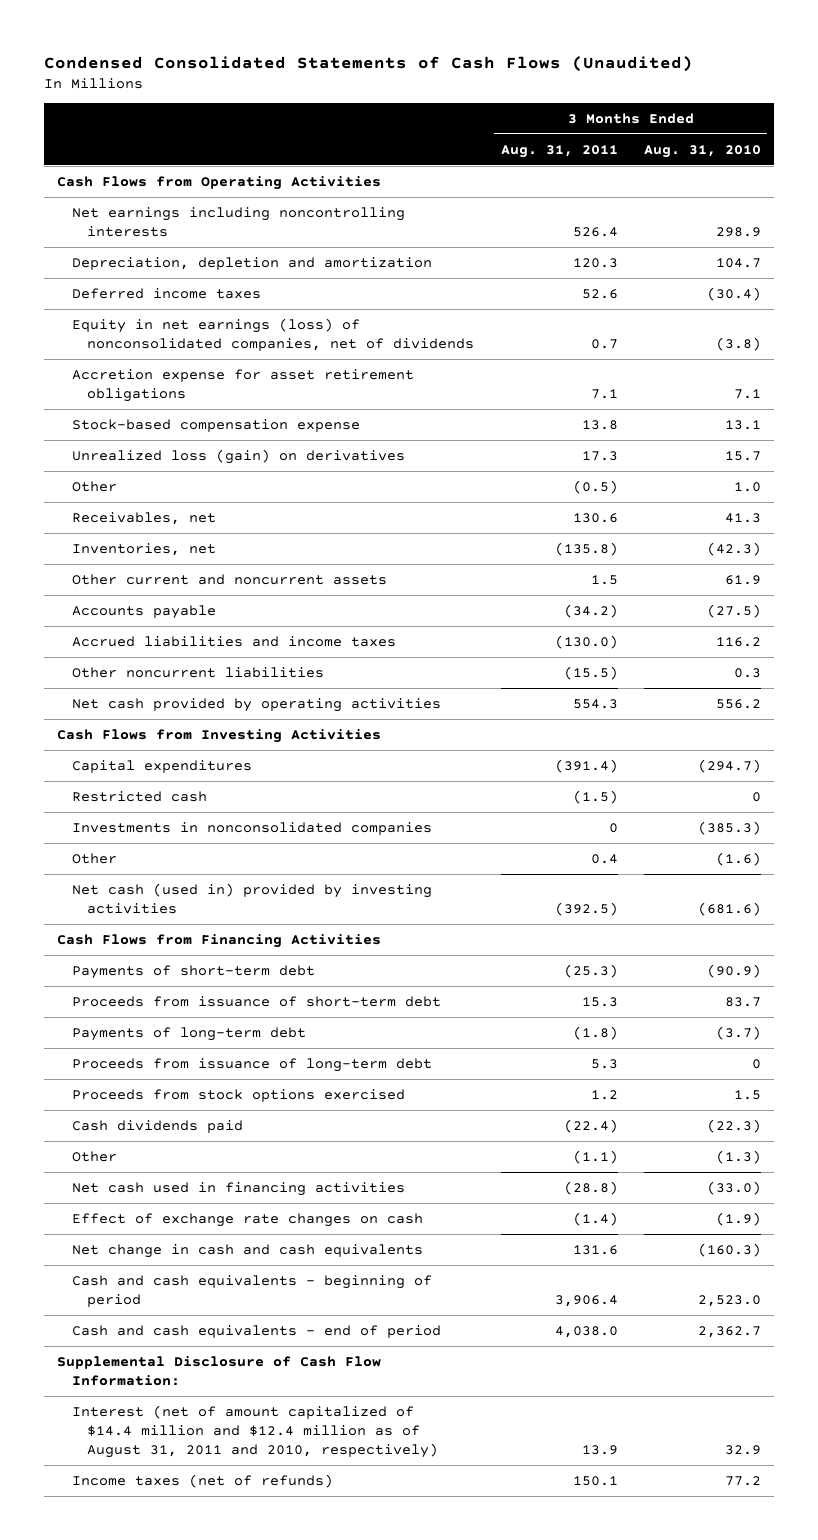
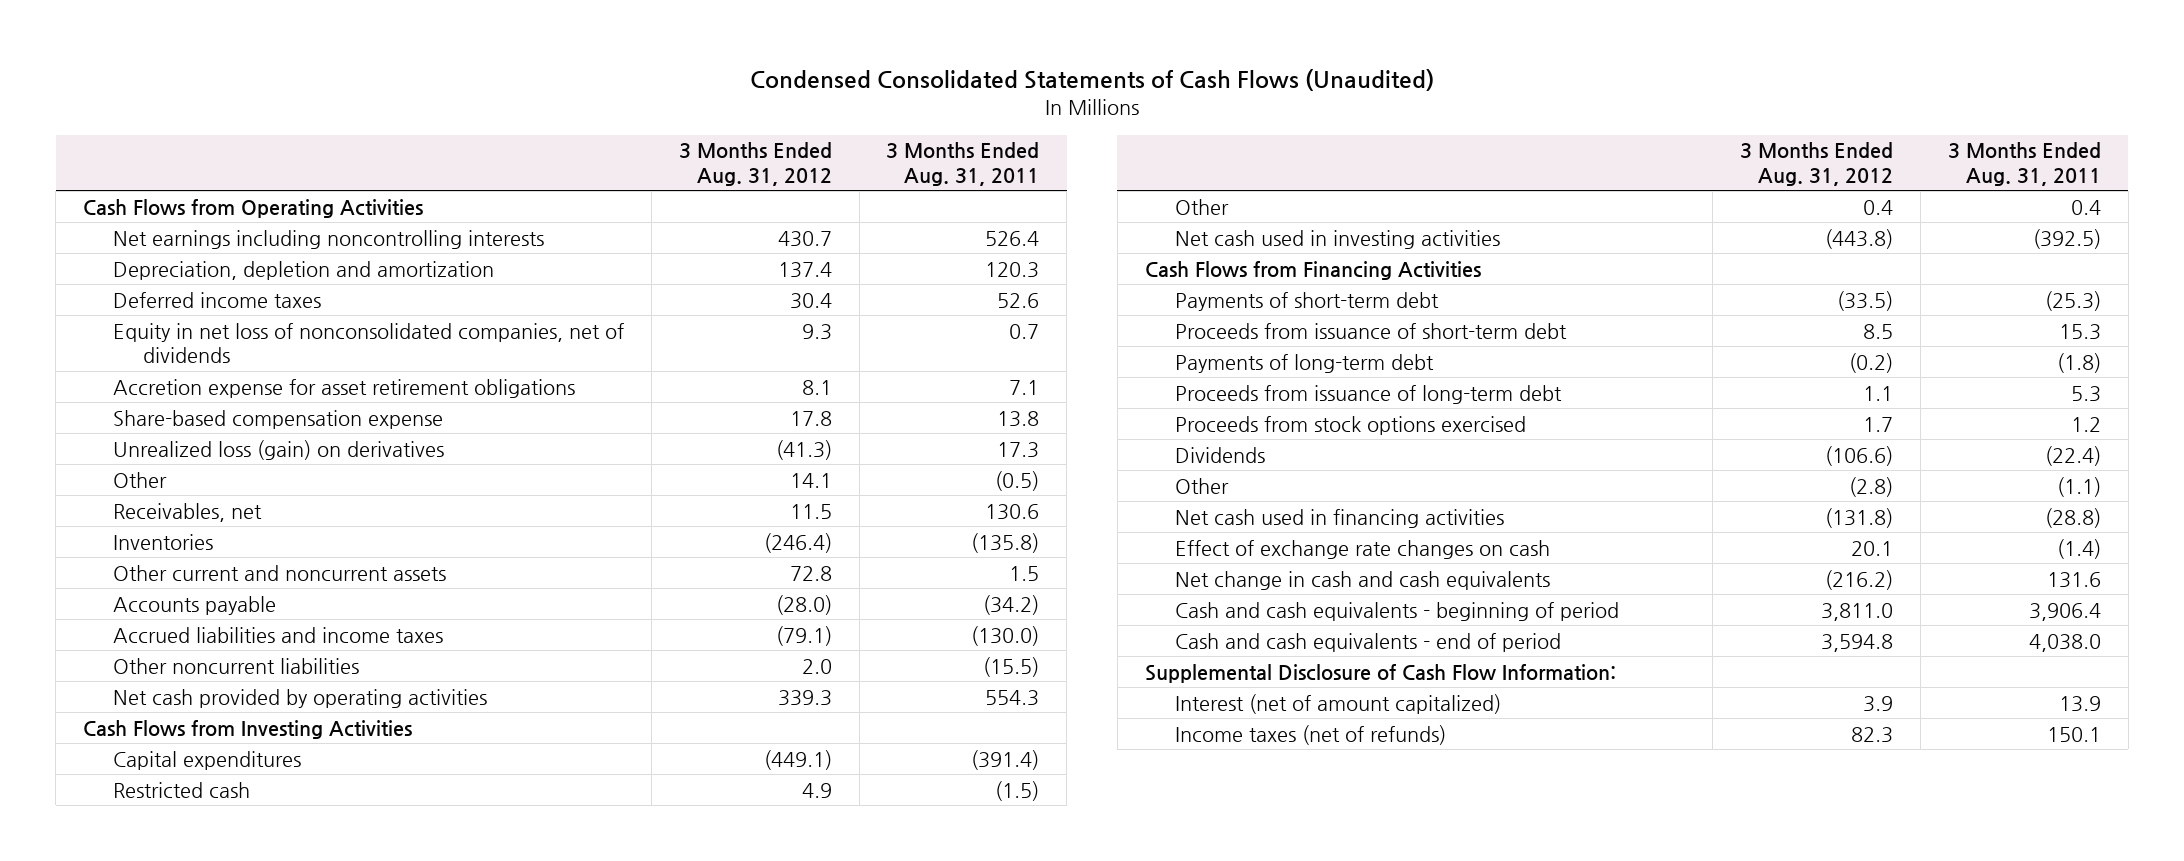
[643,144,761,158] Aug. 31, 2010 -> none
none -> [678,142,832,186] 3 Months Ended Aug. 31, 2012
[72,317,475,351] Equity in net earnings (loss) of nonconsolidated companies, net of dividends -> [113,322,625,364] Equity in net loss of nonconsolidated companies, net of dividends
[72,418,361,432] Stock-based compensation expense -> [113,409,444,429] Share-based compensation expense
[72,542,217,556] Inventories, net -> [113,533,214,550] Inventories
[72,821,433,835] Investments in nonconsolidated companies -> none
[72,882,433,914] Net cash (used in) provided by investing activities -> [1174,229,1500,249] Net cash used in investing activities
[72,1119,244,1133] Cash dividends paid -> [1174,446,1265,463] Dividends
[72,1404,439,1458] Interest (net of amount capitalized of $14.4 million and $12.4 million as of August 31, 2011 and 2010, respectively) -> [1174,693,1501,714] Interest (net of amount capitalized)

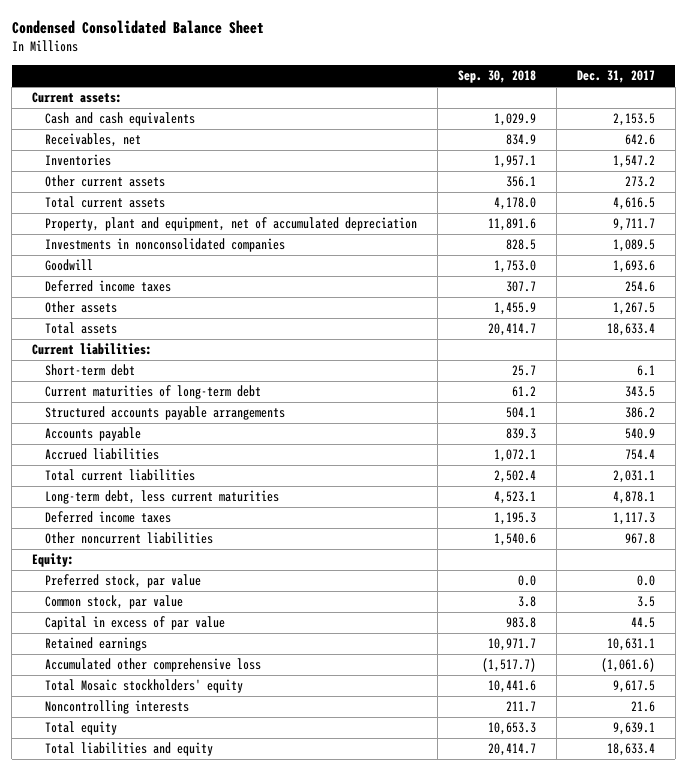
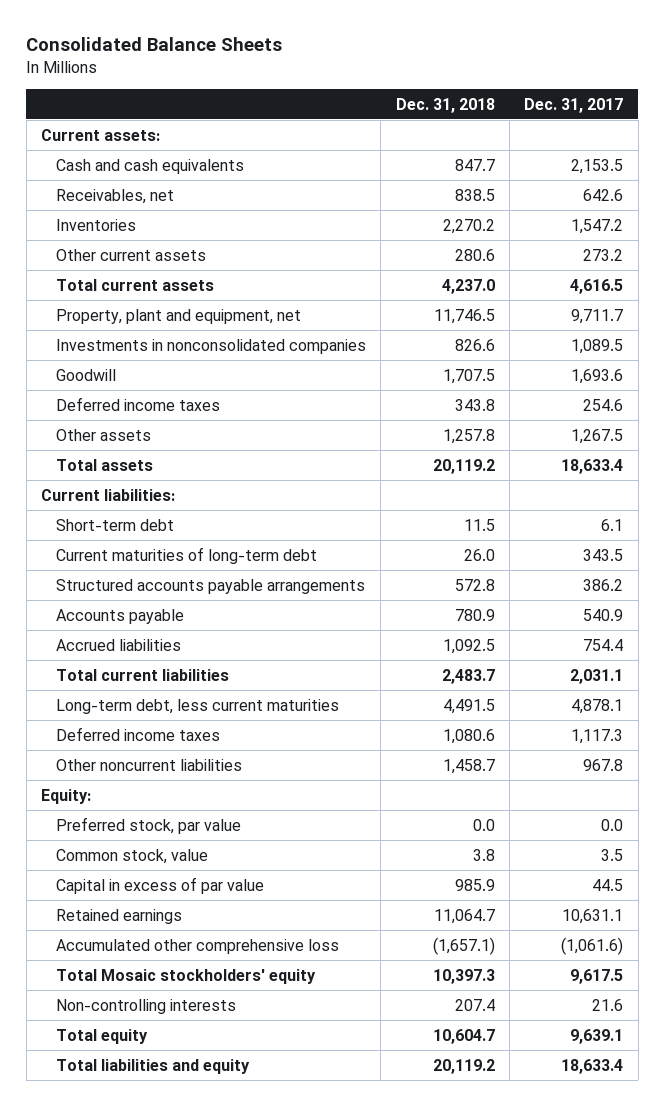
[11,19,264,34] Condensed Consolidated Balance Sheet -> [26,37,283,52] Consolidated Balance Sheets
[458,70,537,84] Sep. 30, 2018 -> none
none -> [395,97,495,113] Dec. 31, 2018
[45,217,418,232] Property, plant and equipment, net of accumulated depreciation -> [55,308,301,324] Property, plant and equipment, net
[45,595,184,610] Common stock, par value -> [55,848,208,864] Common stock, value
[45,700,190,715] Noncontrolling interests -> [55,998,236,1014] Non-controlling interests

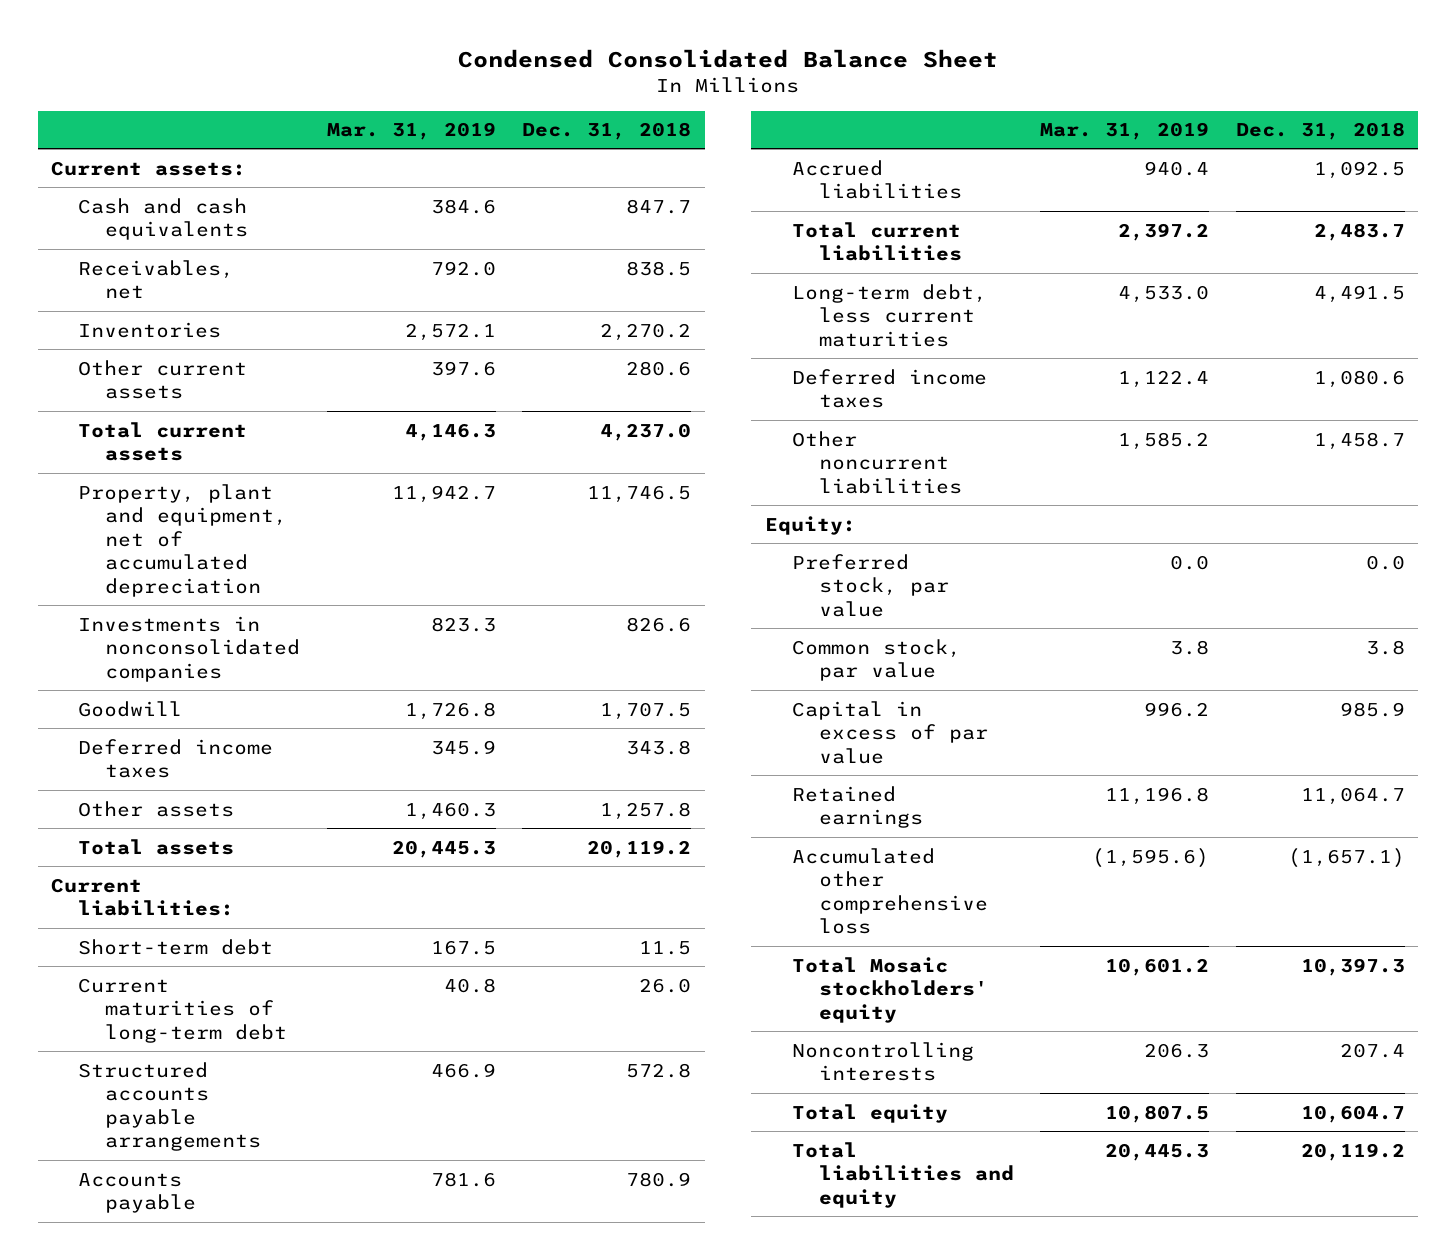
[26,37,283,52] Consolidated Balance Sheets -> [457,48,998,68] Condensed Consolidated Balance Sheet
[524,97,624,113] Dec. 31, 2017 -> none
none -> [326,122,496,141] Mar. 31, 2019
[55,308,301,324] Property, plant and equipment, net -> [77,483,287,597] Property, plant and equipment, net of accumulated depreciation
[55,848,208,864] Common stock, value -> [791,638,961,682] Common stock, par value
[55,998,236,1014] Non-controlling interests -> [791,1041,974,1082] Noncontrolling interests

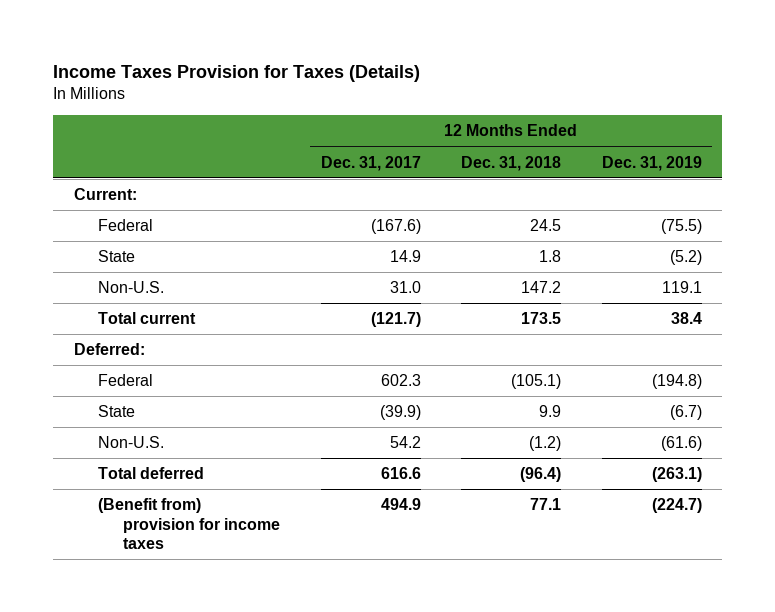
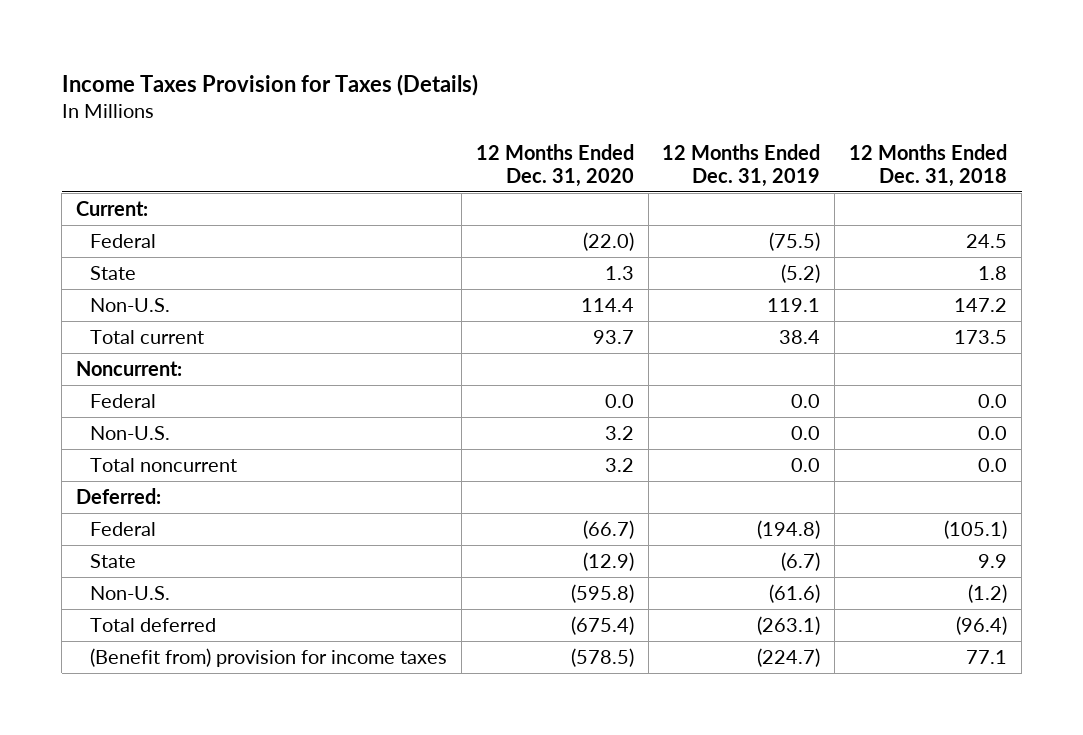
[320,155,421,171] Dec. 31, 2017 -> none
none -> [475,143,634,187] 12 Months Ended Dec. 31, 2020
none -> [75,360,182,376] Noncurrent:
none -> [90,393,157,408] Federal
none -> [90,425,171,440] Non-U.S.
none -> [90,457,238,472] Total noncurrent

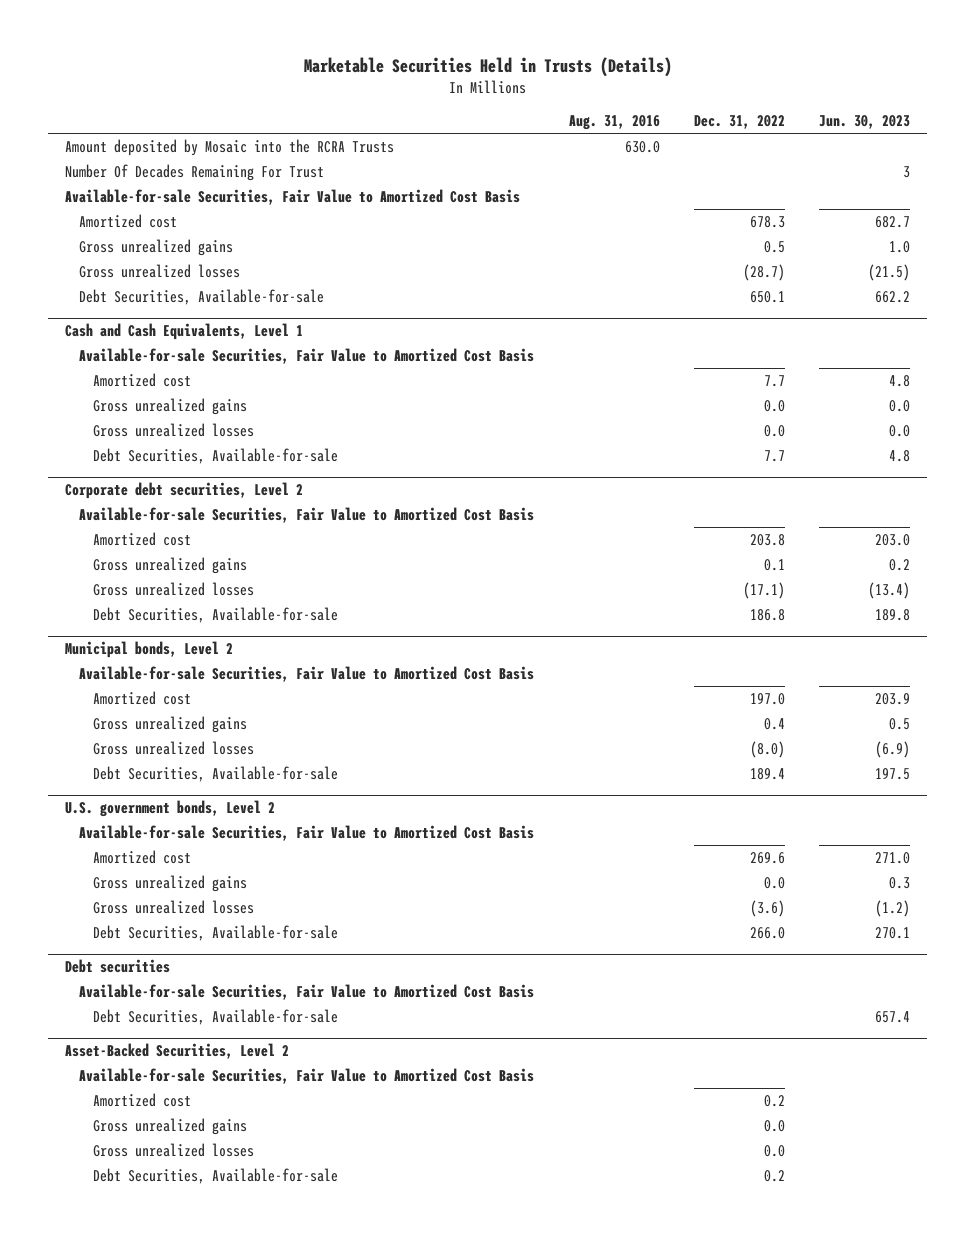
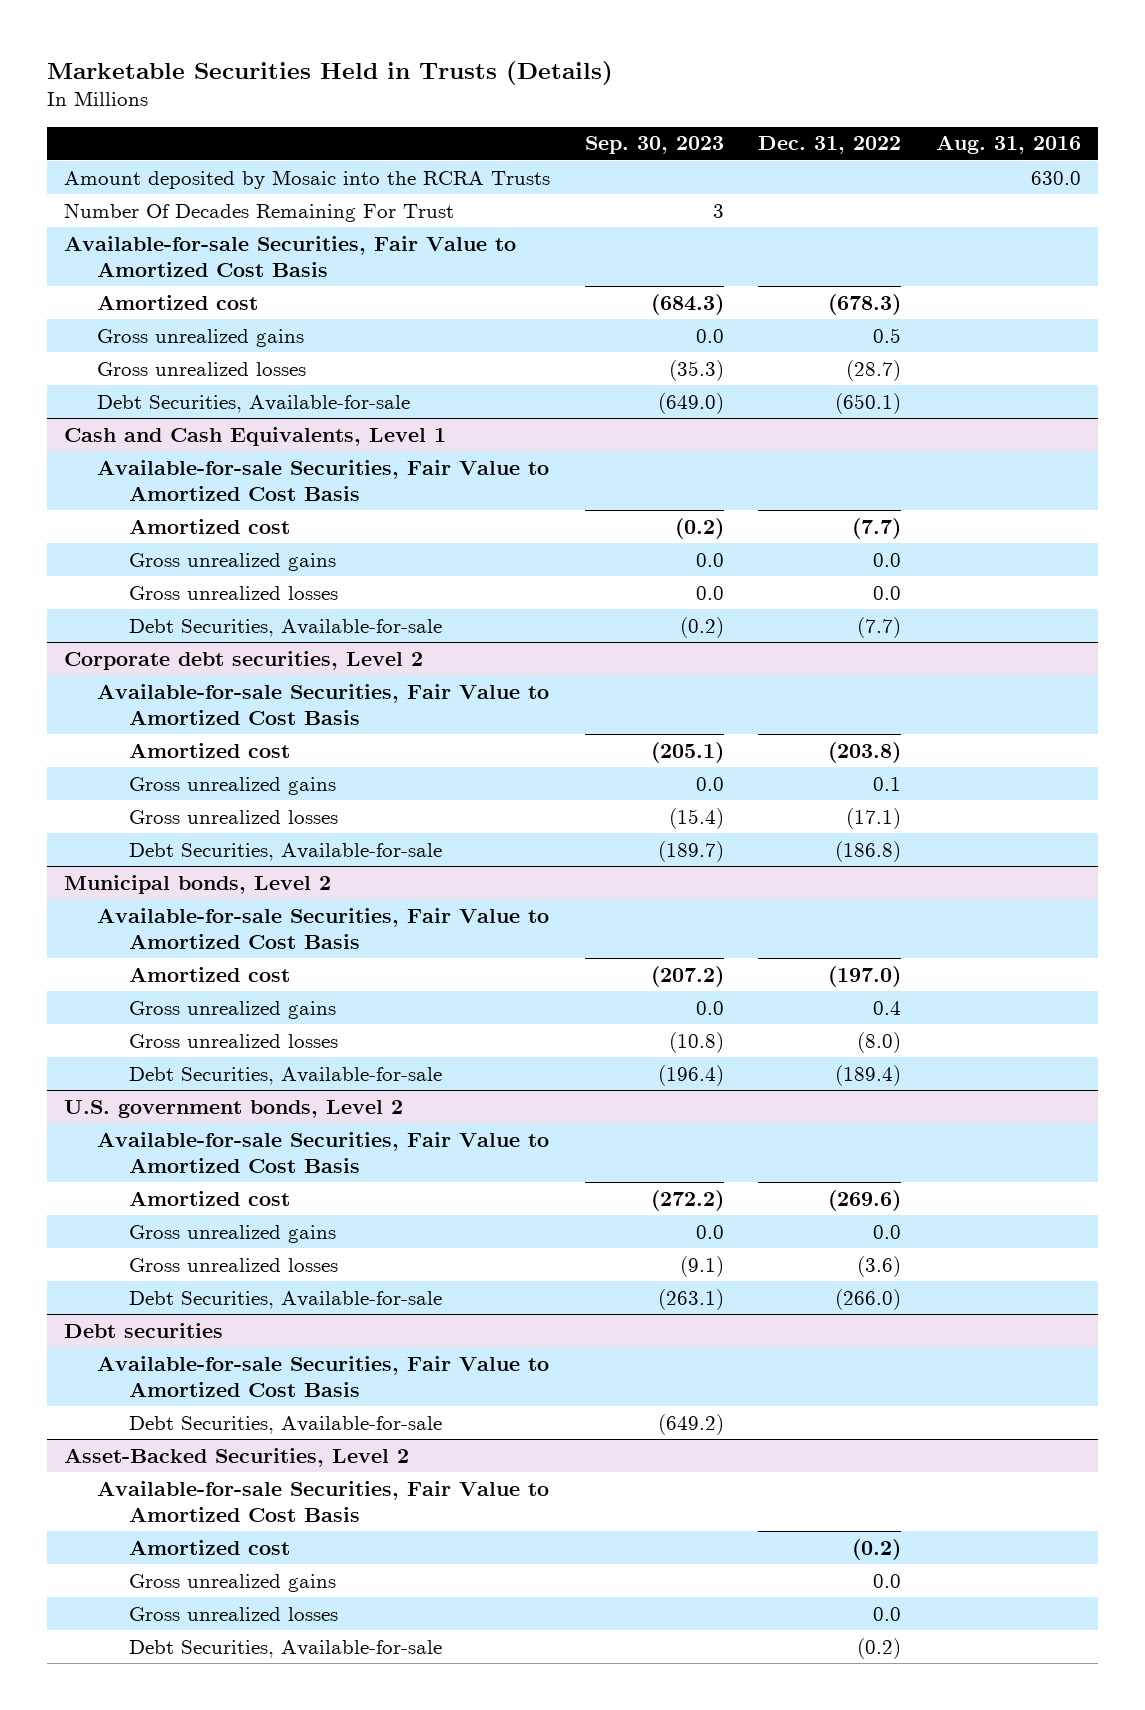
[819,115,911,130] Jun. 30, 2023 -> none
none -> [584,136,724,155] Sep. 30, 2023
[749,215,785,228] 678.3 -> [828,293,902,315] (678.3)
[749,290,785,303] 650.1 -> [835,392,902,414] (650.1)
[763,374,785,387] 7.7 -> [852,517,902,539] (7.7)
[763,449,785,462] 7.7 -> [857,616,902,638] (7.7)
[749,533,785,546] 203.8 -> [828,741,902,763] (203.8)
[749,608,785,621] 186.8 -> [835,840,902,862] (186.8)
[749,692,785,705] 197.0 -> [828,965,902,987] (197.0)
[749,767,785,780] 189.4 -> [835,1064,902,1086] (189.4)
[749,851,785,864] 269.6 -> [828,1189,902,1211] (269.6)
[749,926,785,939] 266.0 -> [835,1288,902,1310] (266.0)
[763,1094,785,1107] 0.2 -> [852,1538,902,1560] (0.2)
[763,1169,785,1182] 0.2 -> [857,1637,902,1659] (0.2)

